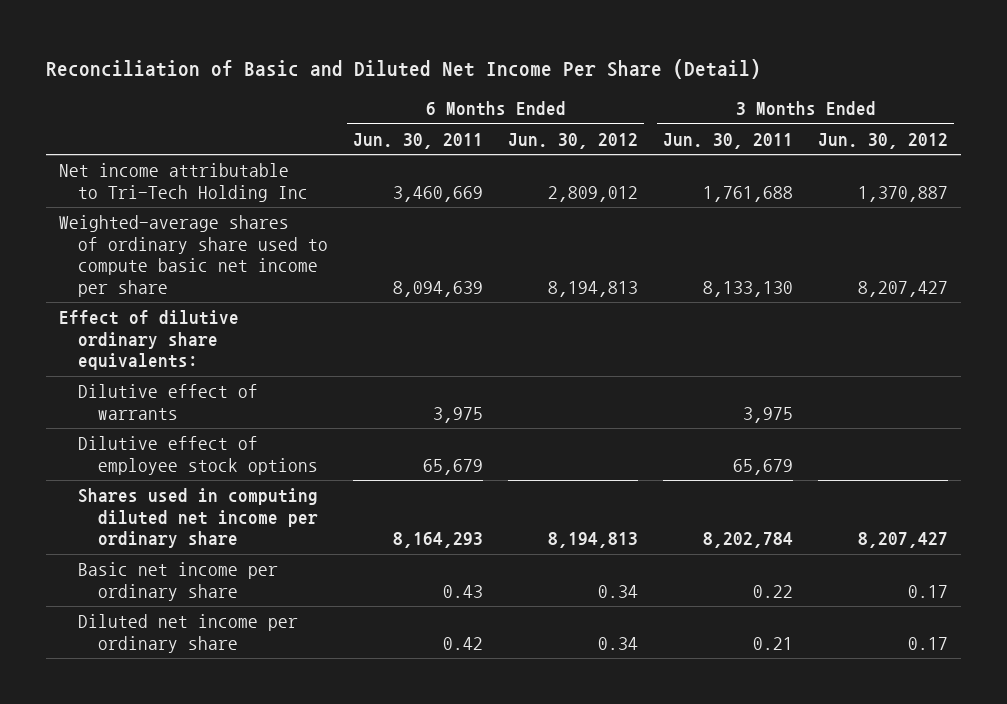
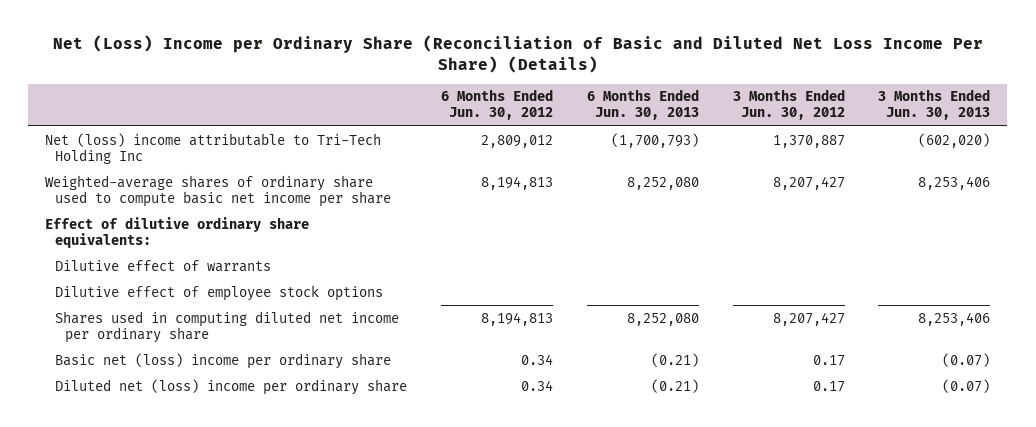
[46,58,762,79] Reconciliation of Basic and Diluted Net Income Per Share (Detail) -> [52,35,983,74] Net (Loss) Income per Ordinary Share (Reconciliation of Basic and Diluted Net Loss Income Per Share) (Details)
[353,132,484,149] Jun. 30, 2011 -> none
[663,132,794,149] Jun. 30, 2011 -> none
none -> [586,89,699,121] 6 Months Ended Jun. 30, 2013
none -> [878,89,991,121] 3 Months Ended Jun. 30, 2013
[58,163,309,202] Net income attributable to Tri-Tech Holding Inc -> [45,132,382,164] Net (loss) income attributable to Tri-Tech Holding Inc
[78,562,279,601] Basic net income per ordinary share -> [54,352,391,369] Basic net (loss) income per ordinary share
[78,614,299,653] Diluted net income per ordinary share -> [54,378,407,395] Diluted net (loss) income per ordinary share

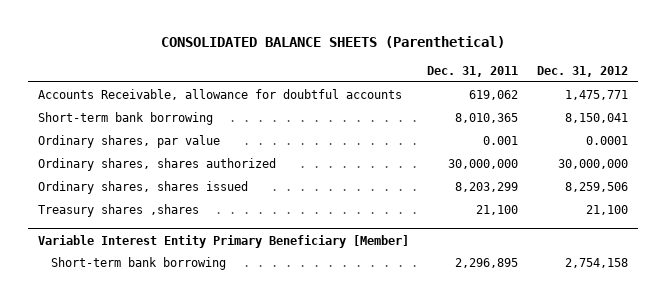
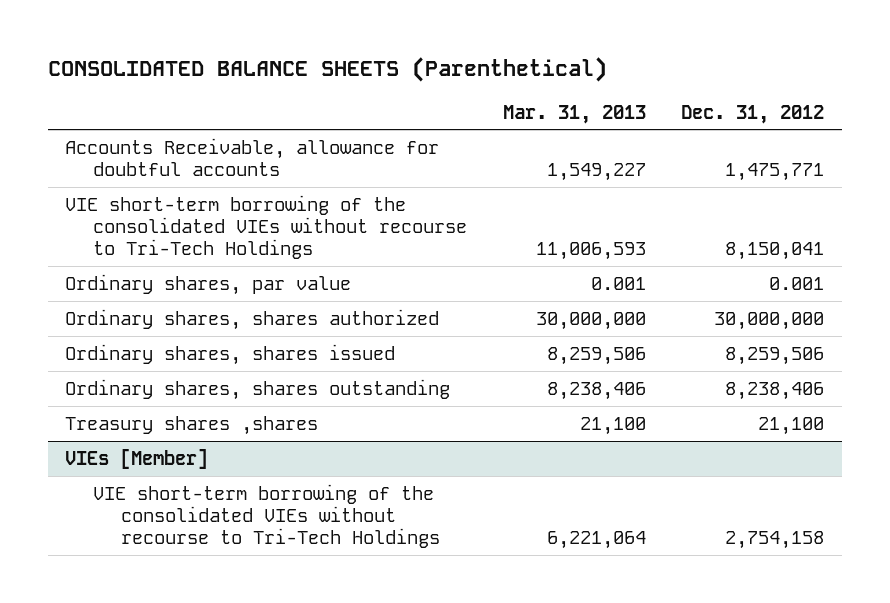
[427,66,519,78] Dec. 31, 2011 -> none
none -> [502,104,646,124] Mar. 31, 2013
[37,111,213,125] Short-term bank borrowing -> [65,194,468,259] VIE short-term borrowing of the consolidated VIEs without recourse to Tri-Tech Holdings
[586,135,629,145] 0.0001 -> [769,276,825,290] 0.001
none -> [65,378,451,400] Ordinary shares, shares outstanding
[37,234,409,248] Variable Interest Entity Primary Beneficiary [Member] -> none
none -> [65,448,209,469] VIEs [Member]
[50,256,226,270] Short-term bank borrowing -> [93,483,440,548] VIE short-term borrowing of the consolidated VIEs without recourse to Tri-Tech Holdings

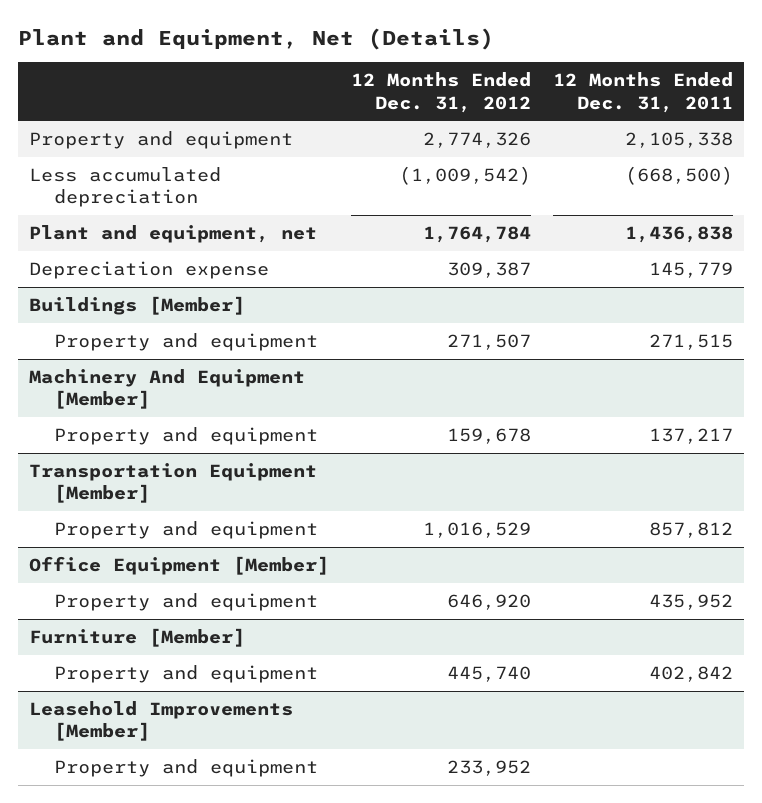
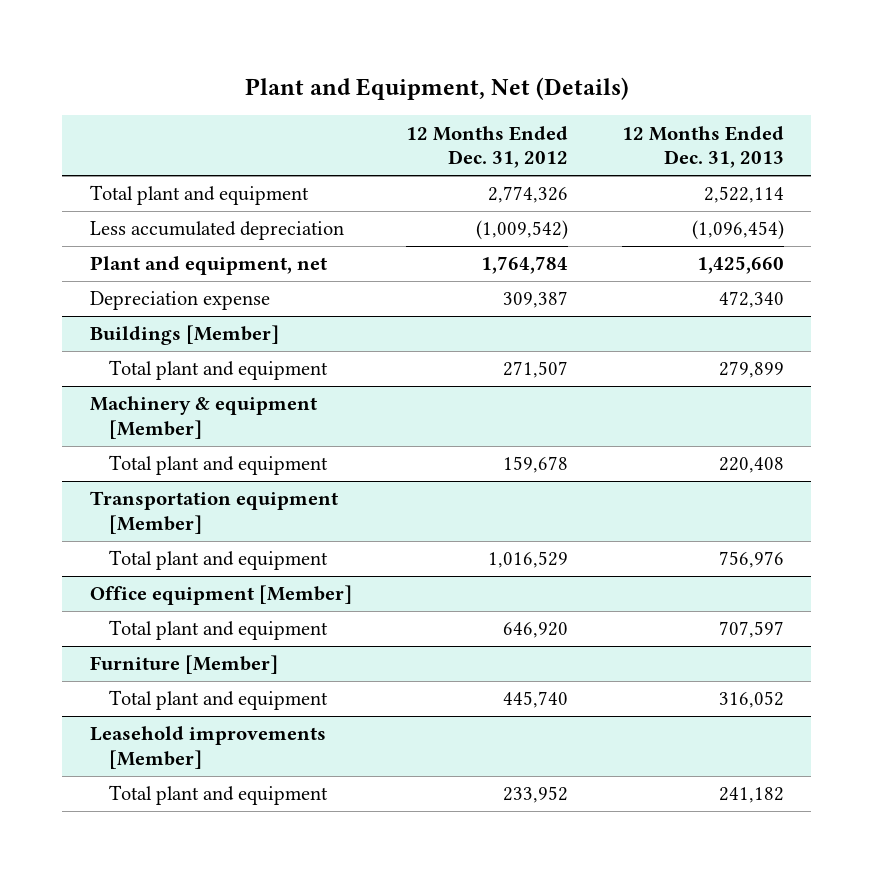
[553,72,734,113] 12 Months Ended Dec. 31, 2011 -> none
none -> [621,125,784,169] 12 Months Ended Dec. 31, 2013
[28,131,293,150] Property and equipment -> [89,185,309,206] Total plant and equipment
[53,333,318,352] Property and equipment -> [108,360,328,381] Total plant and equipment
[28,369,305,410] Machinery And Equipment [Member] -> [89,396,317,439] Machinery & equipment [Member]
[53,427,318,446] Property and equipment -> [108,455,328,476] Total plant and equipment
[28,463,317,504] Transportation Equipment [Member] -> [89,491,338,534] Transportation equipment [Member]
[53,521,318,540] Property and equipment -> [108,550,328,571] Total plant and equipment
[28,556,329,576] Office Equipment [Member] -> [89,585,352,606] Office equipment [Member]
[53,593,318,612] Property and equipment -> [108,620,328,641] Total plant and equipment
[53,665,318,684] Property and equipment -> [108,690,328,711] Total plant and equipment
[28,701,293,742] Leasehold Improvements [Member] -> [89,726,326,769] Leasehold improvements [Member]
[53,759,318,778] Property and equipment -> [108,785,328,806] Total plant and equipment

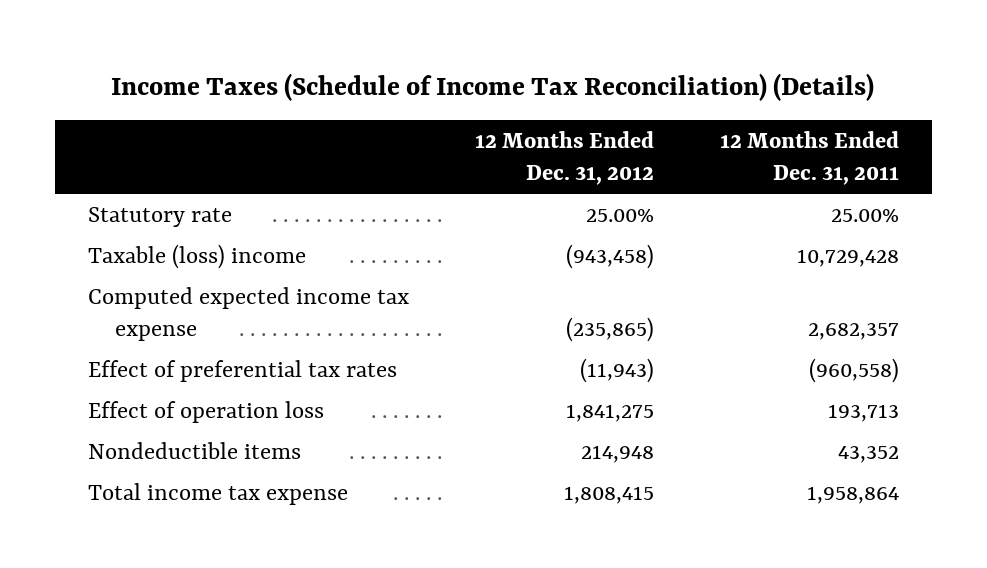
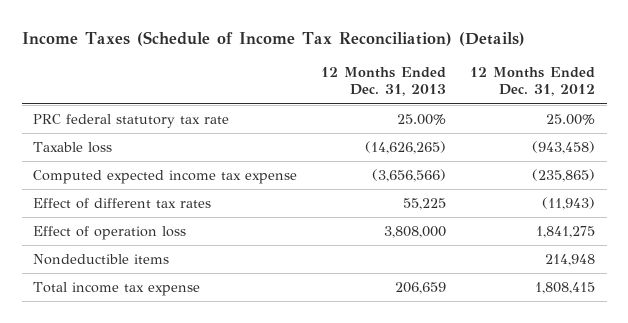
[720,131,900,186] 12 Months Ended Dec. 31, 2011 -> none
none -> [321,67,447,97] 12 Months Ended Dec. 31, 2013
[87,206,232,227] Statutory rate -> [33,114,230,129] PRC federal statutory tax rate
[87,243,306,269] Taxable (loss) income -> [33,142,113,154] Taxable loss
[87,359,397,382] Effect of preferential tax rates -> [33,198,212,210] Effect of different tax rates

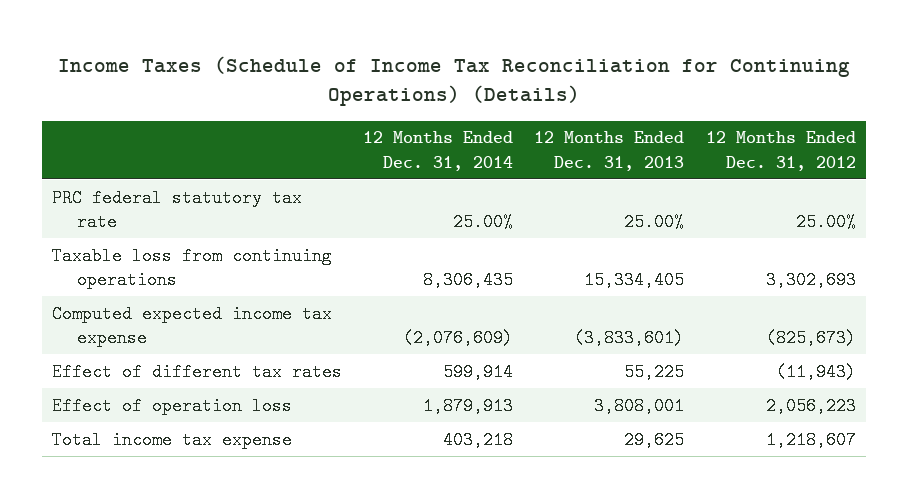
[21,30,525,46] Income Taxes (Schedule of Income Tax Reconciliation) (Details) -> [57,55,850,107] Income Taxes (Schedule of Income Tax Reconciliation for Continuing Operations) (Details)
none -> [363,131,514,171] 12 Months Ended Dec. 31, 2014
[33,142,113,154] Taxable loss -> [52,246,333,290] Taxable loss from continuing operations
[365,141,447,155] (14,626,265) -> [584,271,685,290] 15,334,405
[531,141,595,155] (943,458) -> [765,271,856,290] 3,302,693
[372,169,447,183] (3,656,566) -> [574,329,685,348] (3,833,601)
[531,169,595,183] (235,865) -> [765,329,856,348] (825,673)
[33,254,170,266] Nondeductible items -> none
[384,226,447,239] 3,808,000 -> [594,396,685,415] 3,808,001
[535,226,595,239] 1,841,275 -> [765,396,856,415] 2,056,223
[395,282,447,295] 206,659 -> [624,430,685,449] 29,625
[534,282,595,295] 1,808,415 -> [765,430,856,449] 1,218,607

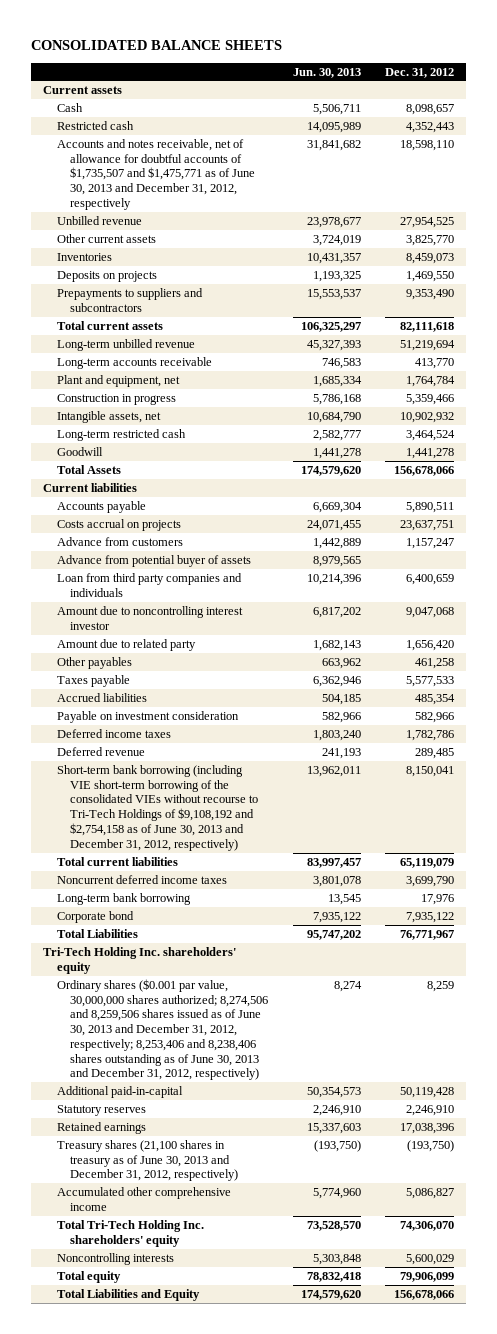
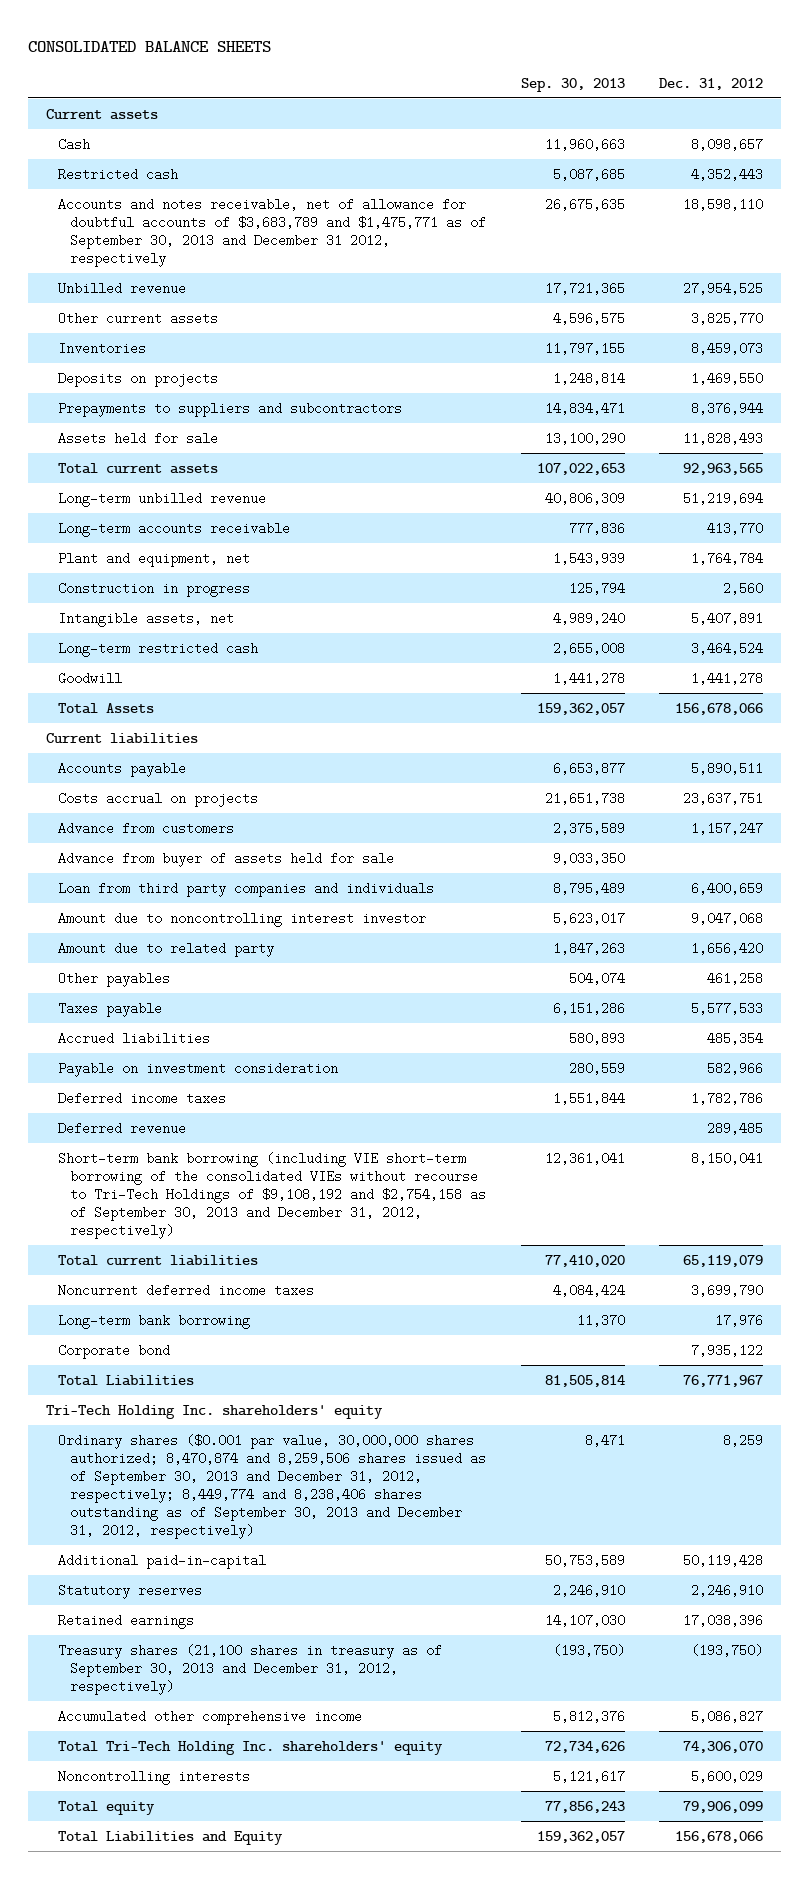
[292,67,361,78] Jun. 30, 2013 -> none
none -> [520,77,625,92] Sep. 30, 2013
[56,138,256,210] Accounts and notes receivable, net of allowance for doubtful accounts of $1,735,507 and $1,475,771 as of June 30, 2013 and December 31, 2012, respectively -> [57,197,486,267] Accounts and notes receivable, net of allowance for doubtful accounts of $3,683,789 and $1,475,771 as of September 30, 2013 and December 31 2012, respectively
[405,288,454,300] 9,353,490 -> [691,401,764,415] 8,376,944
none -> [57,431,218,445] Assets held for sale
[399,321,454,332] 82,111,618 -> [683,462,764,475] 92,963,565
[405,393,454,405] 5,359,466 -> [723,581,764,595] 2,560
[399,411,454,423] 10,902,932 -> [691,611,764,625] 5,407,891
[56,554,251,567] Advance from potential buyer of assets -> [57,851,394,867] Advance from buyer of assets held for sale
[56,764,259,851] Short-term bank borrowing (including VIE short-term borrowing of the consolidated VIEs without recourse to Tri-Tech Holdings of $9,108,192 and $2,754,158 as of June 30, 2013 and December 31, 2012, respectively) -> [57,1151,486,1239] Short-term bank borrowing (including VIE short-term borrowing of the consolidated VIEs without recourse to Tri-Tech Holdings of $9,108,192 and $2,754,158 as of September 30, 2013 and December 31, 2012, respectively)
[56,978,269,1081] Ordinary shares ($0.001 par value, 30,000,000 shares authorized; 8,274,506 and 8,259,506 shares issued as of June 30, 2013 and December 31, 2012, respectively; 8,253,406 and 8,238,406 shares outstanding as of June 30, 2013 and December 31, 2012, respectively) -> [57,1433,486,1539] Ordinary shares ($0.001 par value, 30,000,000 shares authorized; 8,470,874 and 8,259,506 shares issued as of September 30, 2013 and December 31, 2012, respectively; 8,449,774 and 8,238,406 shares outstanding as of September 30, 2013 and December 31, 2012, respectively)
[56,1139,239,1182] Treasury shares (21,100 shares in treasury as of June 30, 2013 and December 31, 2012, respectively) -> [57,1643,442,1695] Treasury shares (21,100 shares in treasury as of September 30, 2013 and December 31, 2012, respectively)

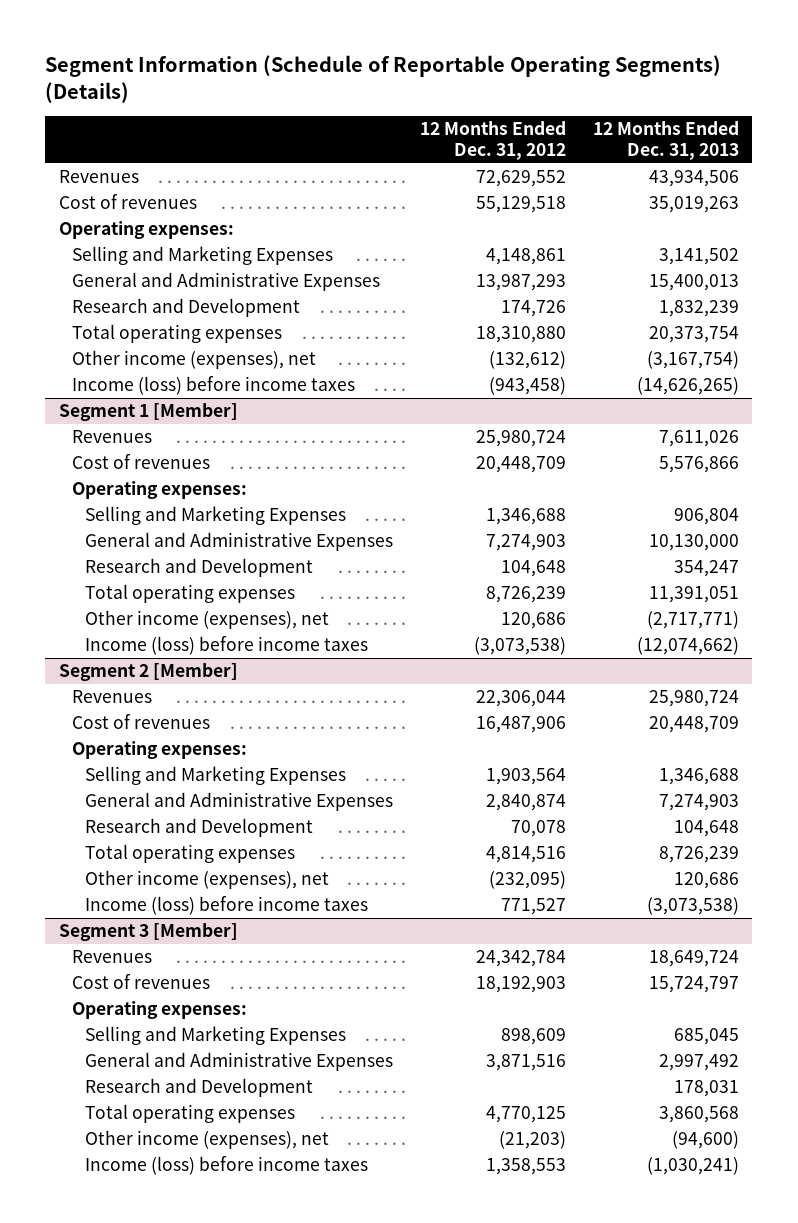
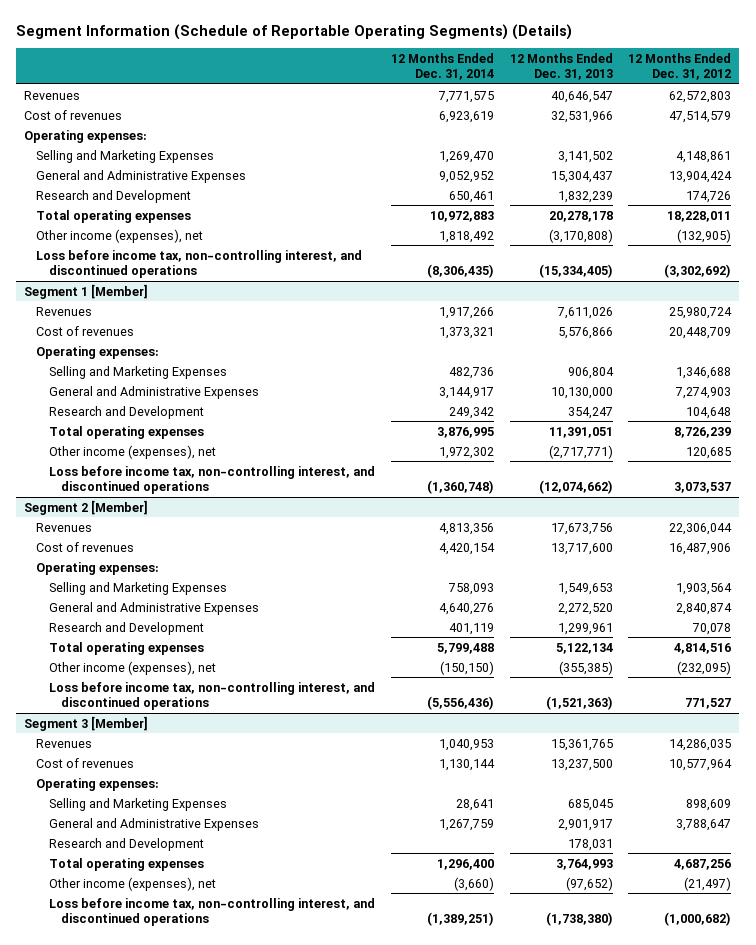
none -> [390,52,494,81] 12 Months Ended Dec. 31, 2014
[475,170,566,188] 72,629,552 -> [669,90,732,103] 62,572,803
[648,170,739,188] 43,934,506 -> [550,90,613,103] 40,646,547
[475,196,566,214] 55,129,518 -> [669,110,732,123] 47,514,579
[648,196,739,214] 35,019,263 -> [550,110,613,123] 32,531,966
[475,274,566,292] 13,987,293 -> [669,170,733,183] 13,904,424
[648,274,739,292] 15,400,013 -> [550,170,613,183] 15,304,437
[475,326,566,344] 18,310,880 -> [667,210,732,222] 18,228,011
[648,326,739,344] 20,373,754 -> [548,210,613,222] 20,278,178
[488,351,566,370] (132,612) -> [677,228,732,243] (132,905)
[646,351,739,370] (3,167,754) -> [548,228,613,243] (3,170,808)
[71,376,355,396] Income (loss) before income taxes -> [36,249,363,278] Loss before income tax, non-controlling interest, and discontinued operations
[488,377,566,396] (943,458) -> [664,263,732,278] (3,302,692)
[636,377,739,396] (14,626,265) -> [538,263,613,278] (15,334,405)
[500,612,566,630] 120,686 -> [686,446,732,459] 120,685
[84,636,368,656] Income (loss) before income taxes -> [48,465,375,494] Loss before income tax, non-controlling interest, and discontinued operations
[473,637,566,656] (3,073,538) -> [674,481,732,493] 3,073,537
[648,690,739,708] 25,980,724 -> [550,522,613,535] 17,673,756
[648,716,739,734] 20,448,709 -> [550,542,613,555] 13,717,600
[658,768,739,786] 1,346,688 -> [557,582,613,595] 1,549,653
[658,794,739,812] 7,274,903 -> [557,602,613,615] 2,272,520
[673,820,739,838] 104,648 -> [557,622,613,635] 1,299,961
[658,846,739,864] 8,726,239 -> [555,642,613,654] 5,122,134
[673,872,739,890] 120,686 -> [558,660,613,675] (355,385)
[84,896,368,916] Income (loss) before income taxes -> [48,681,375,710] Loss before income tax, non-controlling interest, and discontinued operations
[646,897,739,916] (3,073,538) -> [545,695,613,710] (1,521,363)
[475,950,566,968] 24,342,784 -> [669,738,732,751] 14,286,035
[648,950,739,968] 18,649,724 -> [550,738,613,751] 15,361,765
[475,976,566,994] 18,192,903 -> [669,758,733,771] 10,577,964
[648,976,739,994] 15,724,797 -> [550,758,613,771] 13,237,500
[485,1054,566,1072] 3,871,516 -> [676,818,732,831] 3,788,647
[658,1054,739,1072] 2,997,492 -> [557,818,613,831] 2,901,917
[485,1106,566,1124] 4,770,125 -> [674,858,732,870] 4,687,256
[658,1106,739,1124] 3,860,568 -> [555,858,613,870] 3,764,993
[498,1131,566,1150] (21,203) -> [684,876,732,891] (21,497)
[671,1131,739,1150] (94,600) -> [565,876,613,891] (97,652)
[84,1156,368,1176] Income (loss) before income taxes -> [48,897,375,926] Loss before income tax, non-controlling interest, and discontinued operations
[485,1158,566,1176] 1,358,553 -> [664,911,732,926] (1,000,682)
[646,1157,739,1176] (1,030,241) -> [545,911,613,926] (1,738,380)

